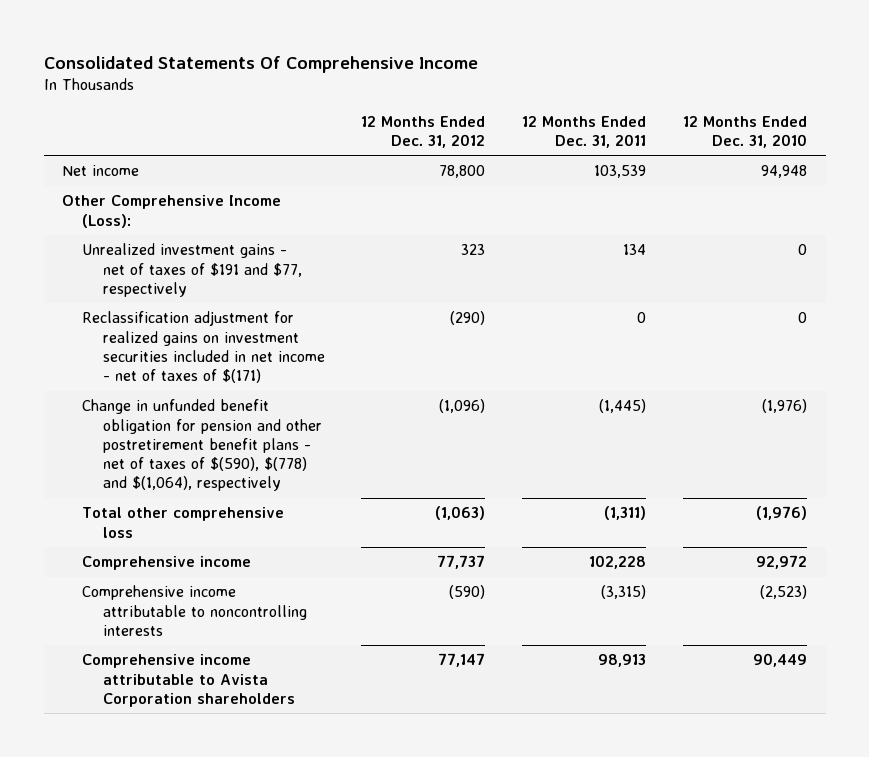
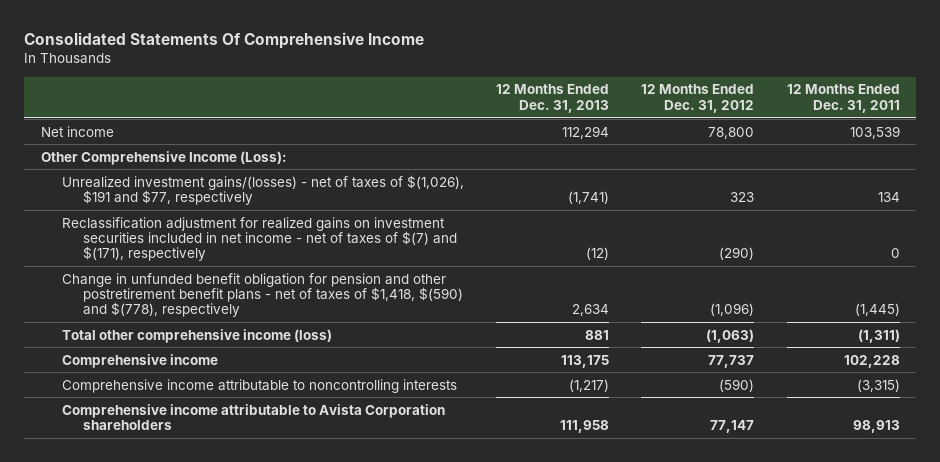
[683,115,808,148] 12 Months Ended Dec. 31, 2010 -> none
none -> [496,84,610,113] 12 Months Ended Dec. 31, 2013
[82,243,302,297] Unrealized investment gains - net of taxes of $191 and $77, respectively -> [61,174,464,206] Unrealized investment gains/(losses) - net of taxes of $(1,026), $191 and $77, respectively
[82,311,325,384] Reclassification adjustment for realized gains on investment securities included in net income - net of taxes of $(171) -> [61,216,457,262] Reclassification adjustment for realized gains on investment securities included in net income - net of taxes of $(7) and $(171), respectively
[82,399,322,492] Change in unfunded benefit obligation for pension and other postretirement benefit plans - net of taxes of $(590), $(778) and $(1,064), respectively -> [61,272,463,318] Change in unfunded benefit obligation for pension and other postretirement benefit plans - net of taxes of $1,418, $(590) and $(778), respectively
[82,507,285,538] Total other comprehensive loss -> [61,328,332,343] Total other comprehensive income (loss)

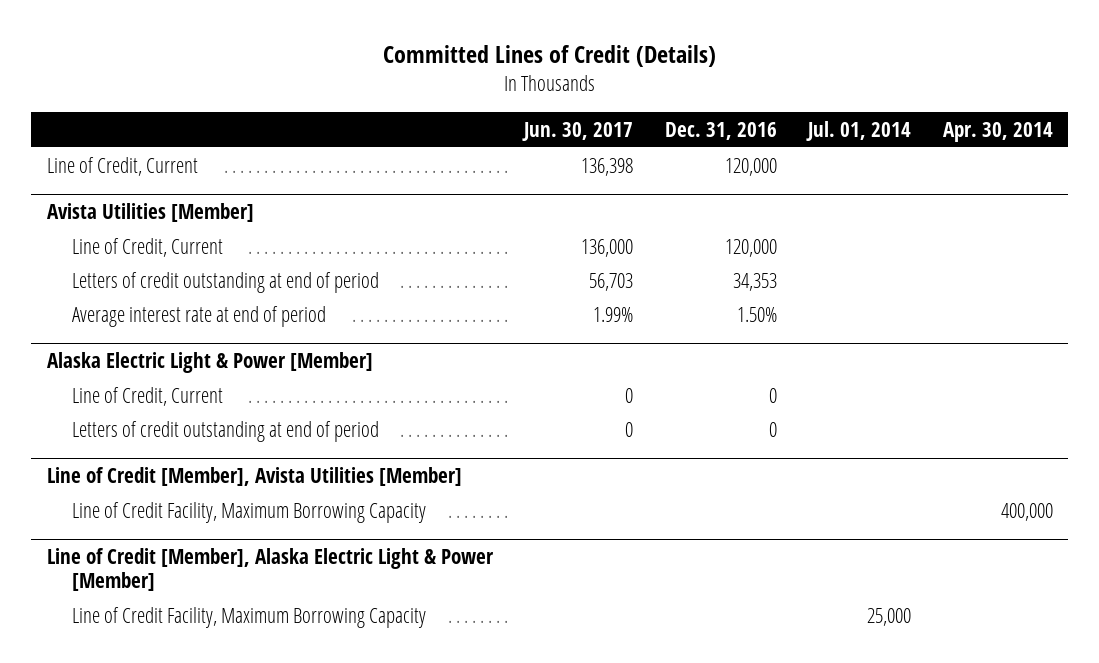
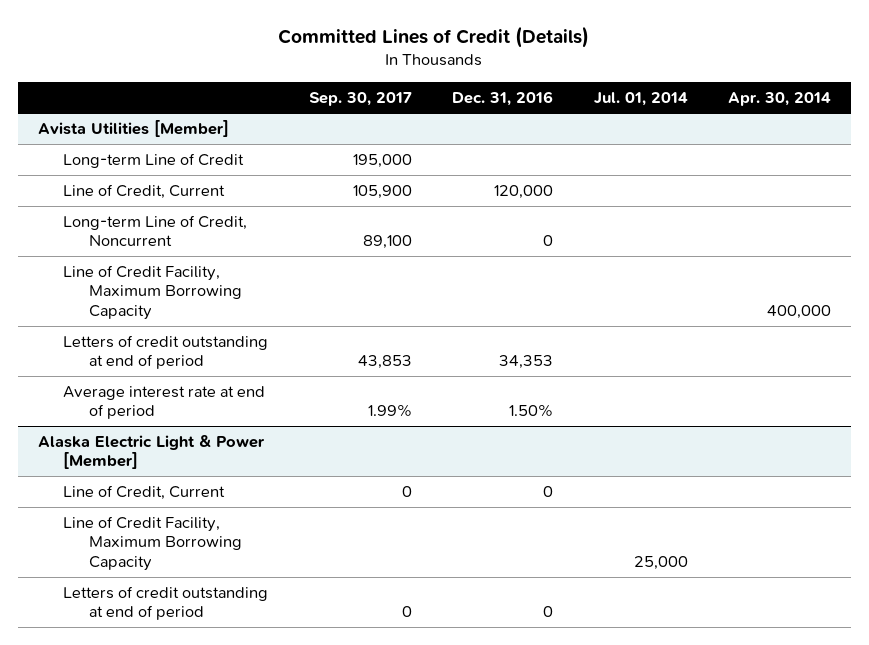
[522,121,634,141] Jun. 30, 2017 -> none
none -> [308,91,412,106] Sep. 30, 2017
[46,156,198,176] Line of Credit, Current -> none
none -> [63,152,245,168] Long-term Line of Credit
none -> [63,214,248,247] Long-term Line of Credit, Noncurrent
none -> [63,264,242,320] Line of Credit Facility, Maximum Borrowing Capacity
[46,466,462,486] Line of Credit [Member], Avista Utilities [Member] -> none
[72,501,427,523] Line of Credit Facility, Maximum Borrowing Capacity -> none
[46,547,494,592] Line of Credit [Member], Alaska Electric Light & Power [Member] -> none
[72,420,380,442] Letters of credit outstanding at end of period -> [63,585,269,621] Letters of credit outstanding at end of period

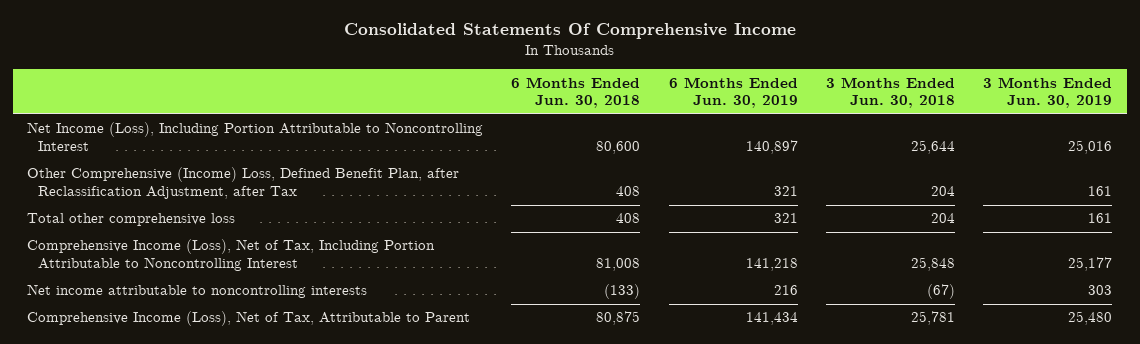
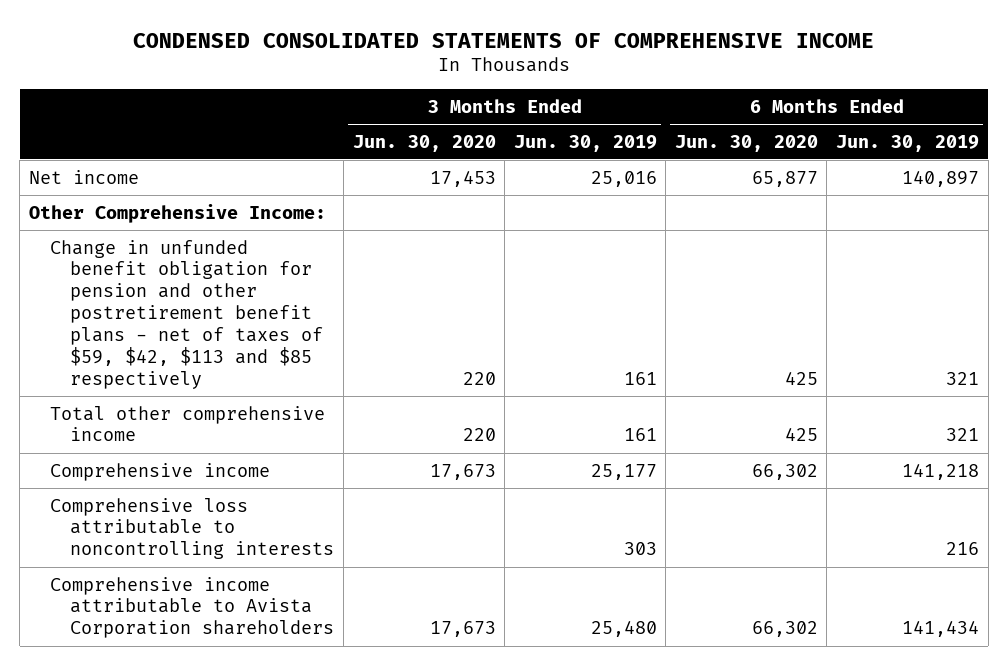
[343,23,796,40] Consolidated Statements Of Comprehensive Income -> [132,32,874,48] CONDENSED CONSOLIDATED STATEMENTS OF COMPREHENSIVE INCOME
[511,76,641,109] 6 Months Ended Jun. 30, 2018 -> none
[826,76,956,109] 3 Months Ended Jun. 30, 2018 -> none
none -> [352,134,496,152] Jun. 30, 2020
none -> [674,134,818,152] Jun. 30, 2020
[27,122,484,152] Net Income (Loss), Including Portion Attributable to Noncontrolling Interest -> [29,169,140,184] Net income
none -> [29,203,327,223] Other Comprehensive Income:
[27,167,460,200] Other Comprehensive (Income) Loss, Defined Benefit Plan, after Reclassification Adjustment, after Tax -> [49,239,324,389] Change in unfunded benefit obligation for pension and other postretirement benefit plans - net of taxes of $59, $42, $113 and $85 respectively
[27,213,236,227] Total other comprehensive loss -> [49,405,325,442] Total other comprehensive income
[27,239,436,272] Comprehensive Income (Loss), Net of Tax, Including Portion Attributable to Noncontrolling Interest -> [49,462,270,481] Comprehensive income
[27,284,368,299] Net income attributable to noncontrolling interests -> [49,497,335,560] Comprehensive loss attributable to noncontrolling interests
[27,311,471,327] Comprehensive Income (Loss), Net of Tax, Attributable to Parent -> [49,576,335,639] Comprehensive income attributable to Avista Corporation shareholders

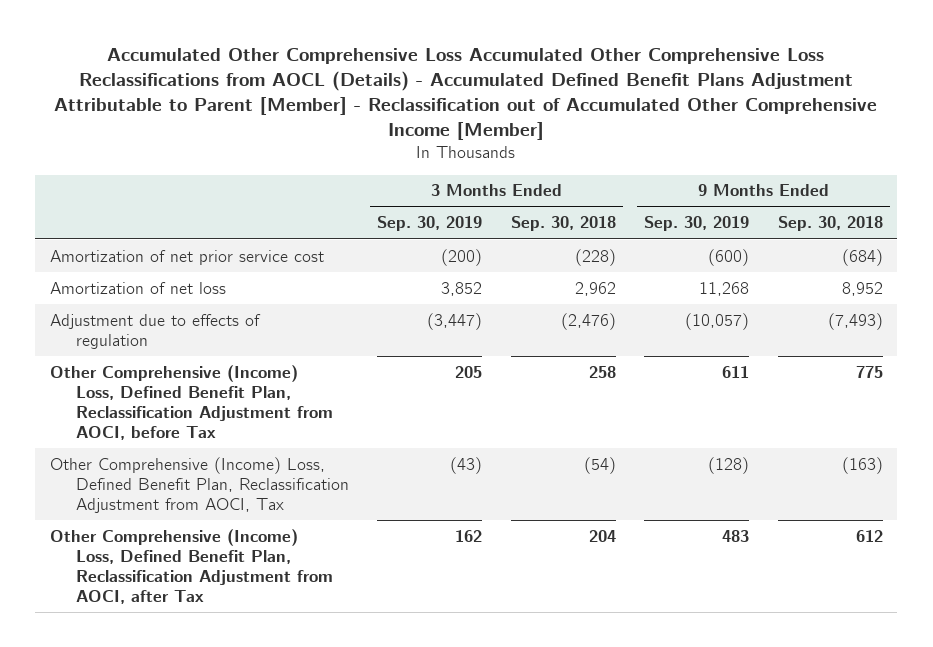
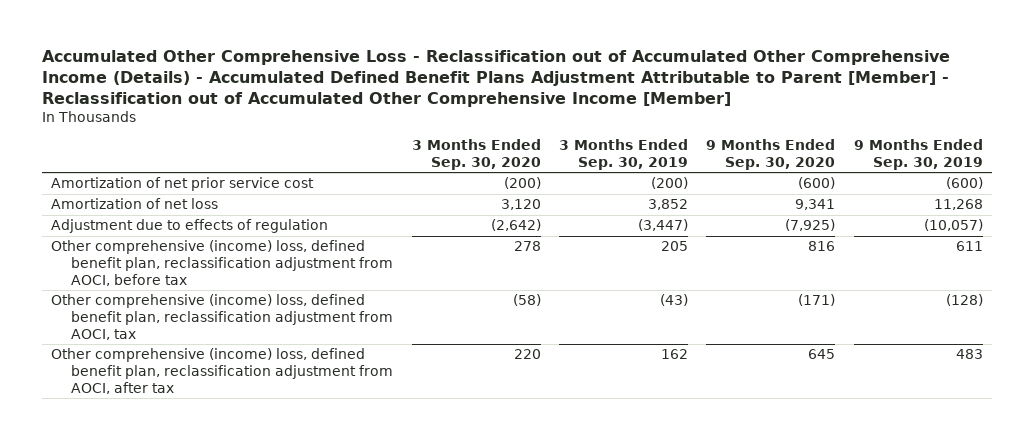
[54,47,878,141] Accumulated Other Comprehensive Loss Accumulated Other Comprehensive Loss Reclassifications from AOCL (Details) - Accumulated Defined Benefit Plans Adjustment Attributable to Parent [Member] - Reclassification out of Accumulated Other Comprehensive Income [Member] -> [41,50,950,107] Accumulated Other Comprehensive Loss - Reclassification out of Accumulated Other Comprehensive Income (Details) - Accumulated Defined Benefit Plans Adjustment Attributable to Parent [Member] - Reclassification out of Accumulated Other Comprehensive Income [Member]
[510,216,616,232] Sep. 30, 2018 -> none
[778,216,884,232] Sep. 30, 2018 -> none
none -> [411,139,541,170] 3 Months Ended Sep. 30, 2020
none -> [706,139,836,170] 9 Months Ended Sep. 30, 2020
[49,364,333,441] Other Comprehensive (Income) Loss, Defined Benefit Plan, Reclassification Adjustment from AOCI, before Tax -> [51,240,394,286] Other comprehensive (income) loss, defined benefit plan, reclassification adjustment from AOCI, before tax
[49,456,349,513] Other Comprehensive (Income) Loss, Defined Benefit Plan, Reclassification Adjustment from AOCI, Tax -> [51,294,394,340] Other comprehensive (income) loss, defined benefit plan, reclassification adjustment from AOCI, tax
[49,528,333,605] Other Comprehensive (Income) Loss, Defined Benefit Plan, Reclassification Adjustment from AOCI, after Tax -> [51,348,394,394] Other comprehensive (income) loss, defined benefit plan, reclassification adjustment from AOCI, after tax

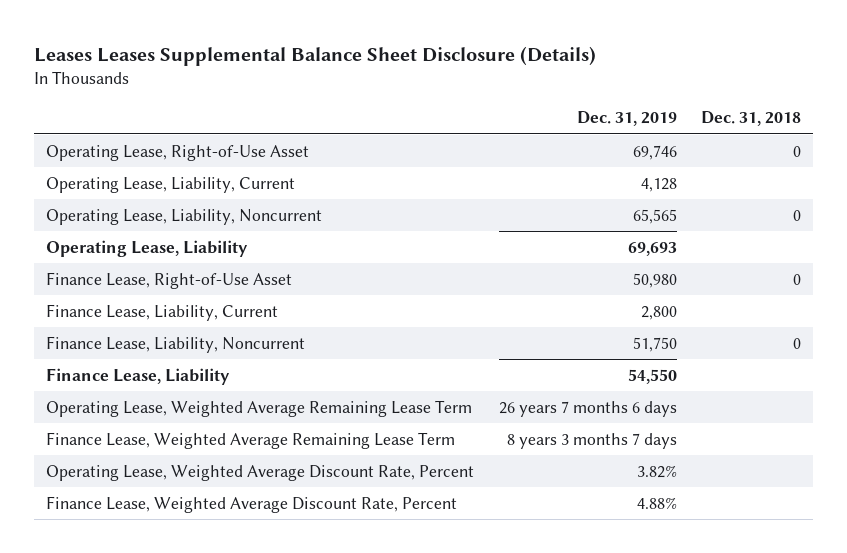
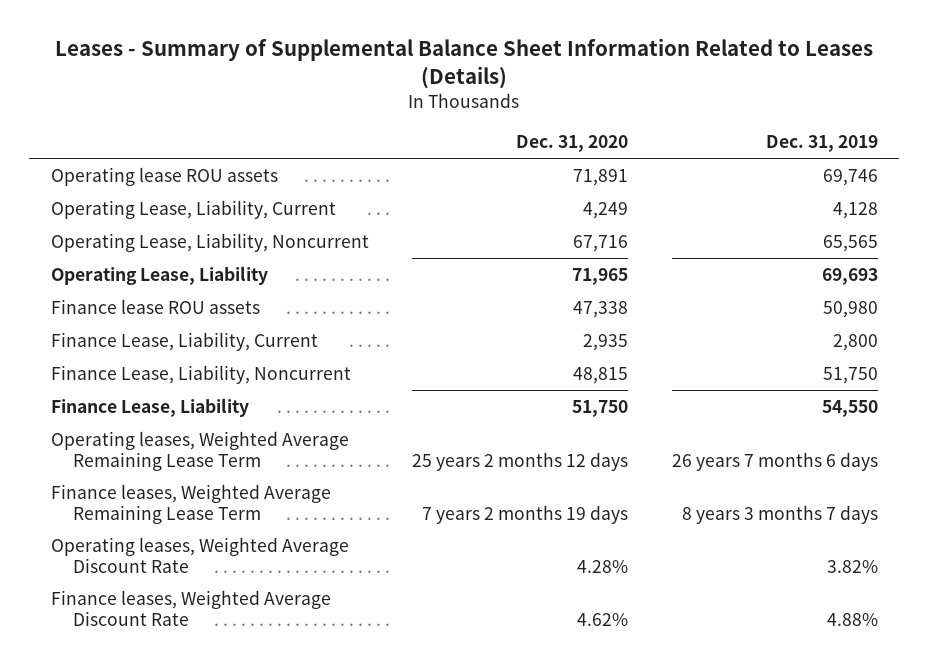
[33,45,596,66] Leases Leases Supplemental Balance Sheet Disclosure (Details) -> [55,38,874,89] Leases - Summary of Supplemental Balance Sheet Information Related to Leases (Details)
[700,111,801,127] Dec. 31, 2018 -> none
none -> [516,135,629,153] Dec. 31, 2020
[46,144,310,161] Operating Lease, Right-of-Use Asset -> [50,166,278,186] Operating lease ROU assets
[46,271,293,289] Finance Lease, Right-of-Use Asset -> [50,298,260,314] Finance lease ROU assets
[46,399,473,417] Operating Lease, Weighted Average Remaining Lease Term -> [50,430,349,471] Operating leases, Weighted Average Remaining Lease Term
[46,431,456,449] Finance Lease, Weighted Average Remaining Lease Term -> [50,483,331,524] Finance leases, Weighted Average Remaining Lease Term
[46,464,475,481] Operating Lease, Weighted Average Discount Rate, Percent -> [50,536,349,573] Operating leases, Weighted Average Discount Rate
[46,495,458,513] Finance Lease, Weighted Average Discount Rate, Percent -> [50,589,331,626] Finance leases, Weighted Average Discount Rate

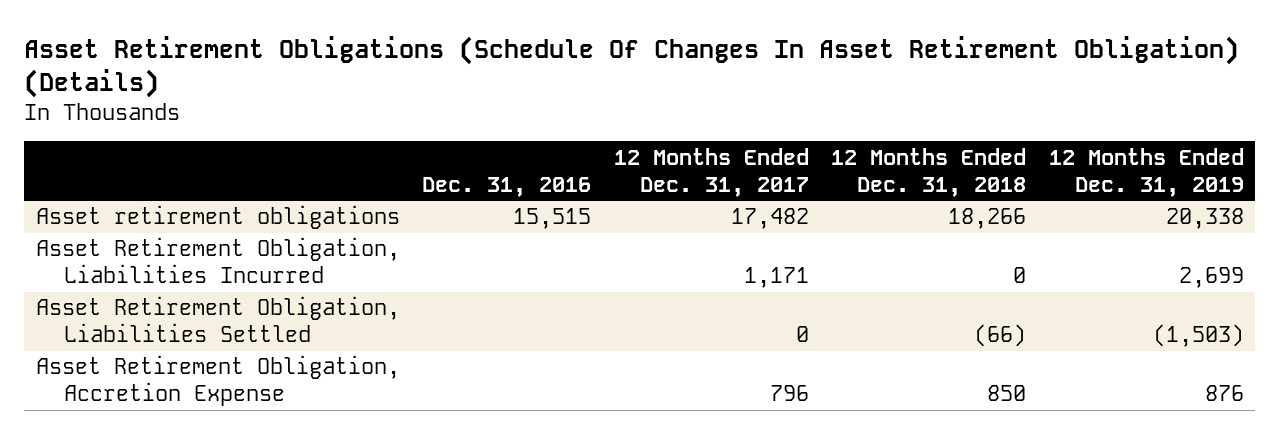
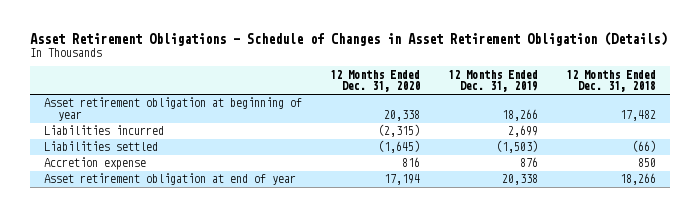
[24,35,1240,98] Asset Retirement Obligations (Schedule Of Changes In Asset Retirement Obligation) (Details) -> [29,32,667,47] Asset Retirement Obligations - Schedule of Changes in Asset Retirement Obligation (Details)
[422,176,592,197] Dec. 31, 2016 -> none
[613,147,809,197] 12 Months Ended Dec. 31, 2017 -> none
none -> [329,69,420,93] 12 Months Ended Dec. 31, 2020
[35,237,400,284] Asset Retirement Obligation, Liabilities Incurred -> none
[35,205,400,230] Asset retirement obligations -> [43,97,302,121] Asset retirement obligation at beginning of year
[948,208,1027,230] 18,266 -> [619,109,656,121] 17,482
[1165,208,1244,230] 20,338 -> [501,108,538,121] 18,266
none -> [43,125,164,136] Liabilities incurred
[35,296,400,343] Asset Retirement Obligation, Liabilities Settled -> [43,141,158,152] Liabilities settled
[35,355,400,407] Asset Retirement Obligation, Accretion Expense -> [43,157,146,171] Accretion expense
none -> [43,173,296,186] Asset retirement obligation at end of year

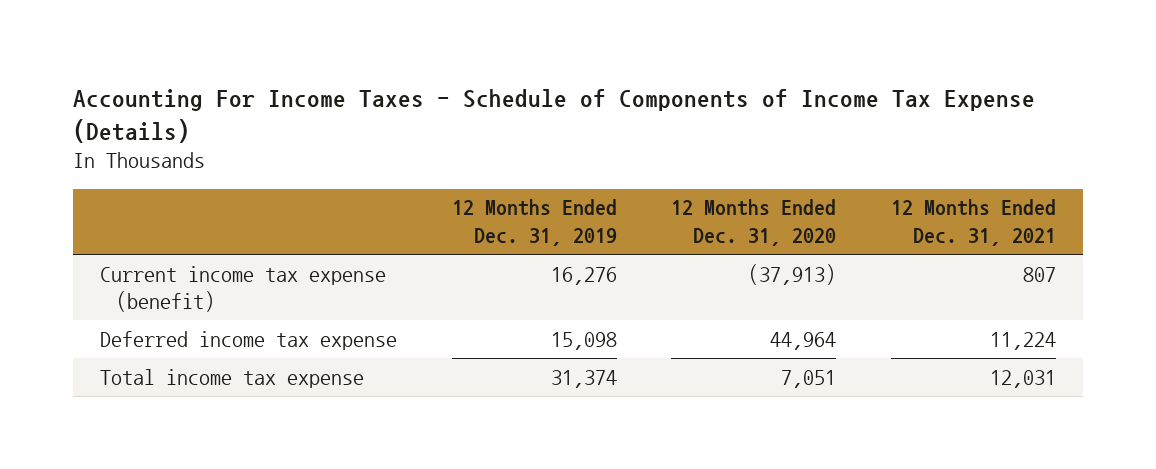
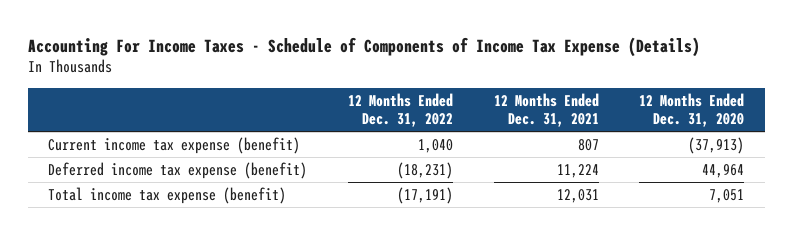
[451,199,617,247] 12 Months Ended Dec. 31, 2019 -> none
none -> [347,92,453,128] 12 Months Ended Dec. 31, 2022
[100,330,398,350] Deferred income tax expense -> [48,161,308,179] Deferred income tax expense (benefit)
[100,368,365,388] Total income tax expense -> [48,186,287,204] Total income tax expense (benefit)

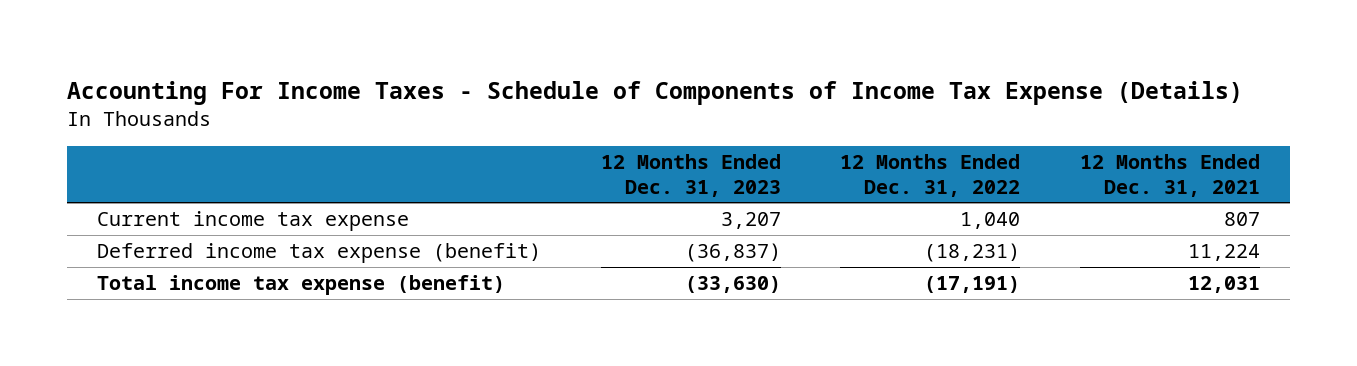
[639,92,745,128] 12 Months Ended Dec. 31, 2020 -> none
none -> [600,154,781,197] 12 Months Ended Dec. 31, 2023
[48,136,301,154] Current income tax expense (benefit) -> [97,211,410,232] Current income tax expense

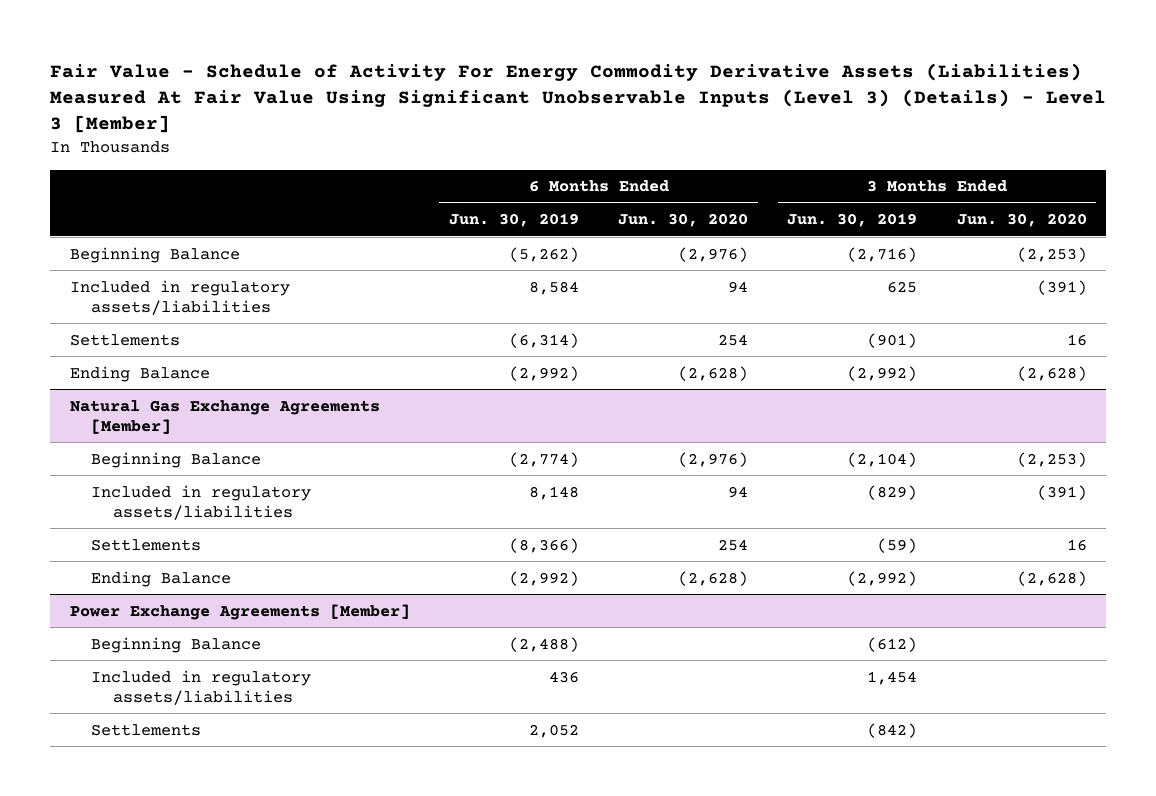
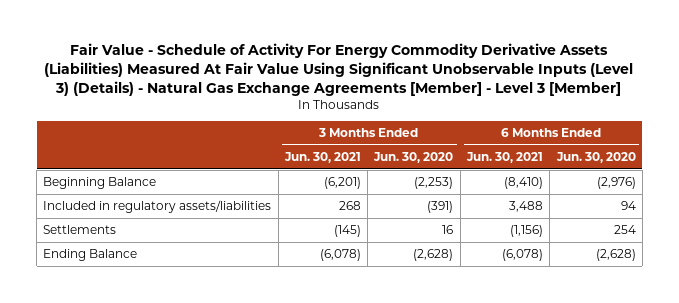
[50,62,1107,134] Fair Value - Schedule of Activity For Energy Commodity Derivative Assets (Liabilities) Measured At Fair Value Using Significant Unobservable Inputs (Level 3) (Details) - Level 3 [Member] -> [44,43,634,96] Fair Value - Schedule of Activity For Energy Commodity Derivative Assets (Liabilities) Measured At Fair Value Using Significant Unobservable Inputs (Level 3) (Details) - Natural Gas Exchange Agreements [Member] - Level 3 [Member]
[448,213,579,228] Jun. 30, 2019 -> none
[787,213,918,228] Jun. 30, 2019 -> none
none -> [283,152,361,164] Jun. 30, 2021
none -> [466,152,544,164] Jun. 30, 2021
[69,399,380,434] Natural Gas Exchange Agreements [Member] -> none
[91,451,262,468] Beginning Balance -> none
[91,484,312,520] Included in regulatory assets/liabilities -> none
[91,538,202,551] Settlements -> none
[91,570,232,587] Ending Balance -> none
[69,603,410,620] Power Exchange Agreements [Member] -> none
[91,636,262,653] Beginning Balance -> none
[91,669,312,705] Included in regulatory assets/liabilities -> none
[91,723,202,736] Settlements -> none

